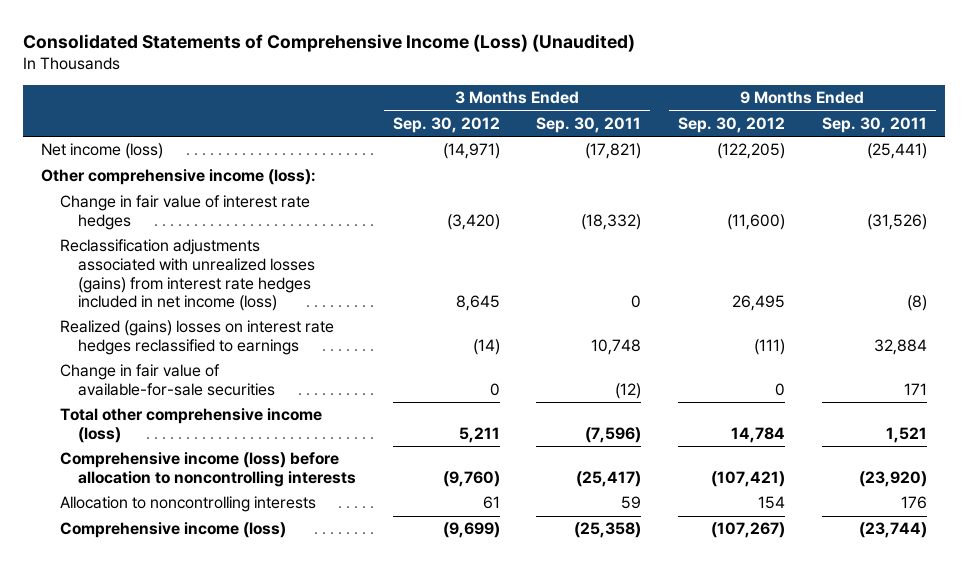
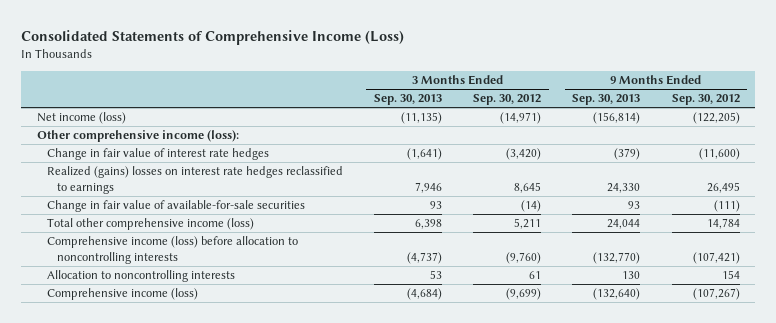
[22,33,635,52] Consolidated Statements of Comprehensive Income (Loss) (Unaudited) -> [21,29,405,45] Consolidated Statements of Comprehensive Income (Loss)
[536,116,642,133] Sep. 30, 2011 -> none
[821,116,927,133] Sep. 30, 2011 -> none
none -> [374,94,443,106] Sep. 30, 2013
none -> [572,94,641,106] Sep. 30, 2013
[59,239,316,312] Reclassification adjustments associated with unrealized losses (gains) from interest rate hedges included in net income (loss) -> none
[472,339,500,356] (14) -> [514,181,542,193] 8,645
[753,339,785,356] (111) -> [706,181,740,193] 26,495
[489,383,500,397] 0 -> [521,200,542,213] (14)
[774,383,785,397] 0 -> [713,200,740,213] (111)

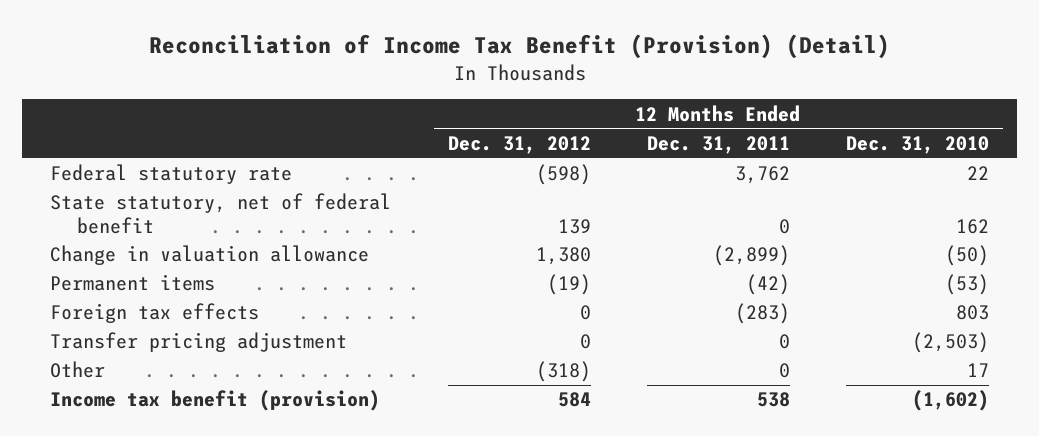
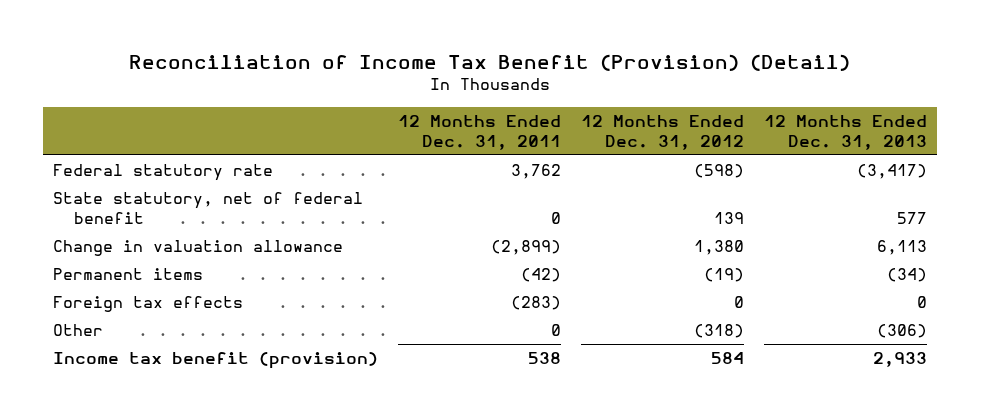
[845,136,989,155] Dec. 31, 2010 -> none
none -> [764,114,928,150] 12 Months Ended Dec. 31, 2013
[50,332,348,353] Transfer pricing adjustment -> none

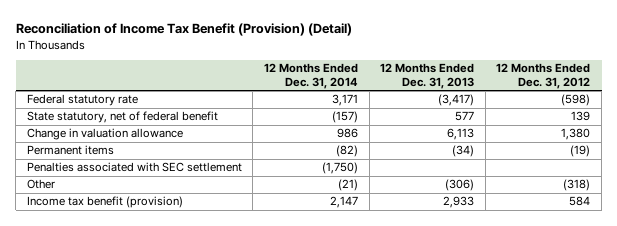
[398,114,562,150] 12 Months Ended Dec. 31, 2011 -> none
none -> [264,63,359,89] 12 Months Ended Dec. 31, 2014
[53,296,244,313] Foreign tax effects -> none
none -> [26,162,242,173] Penalties associated with SEC settlement

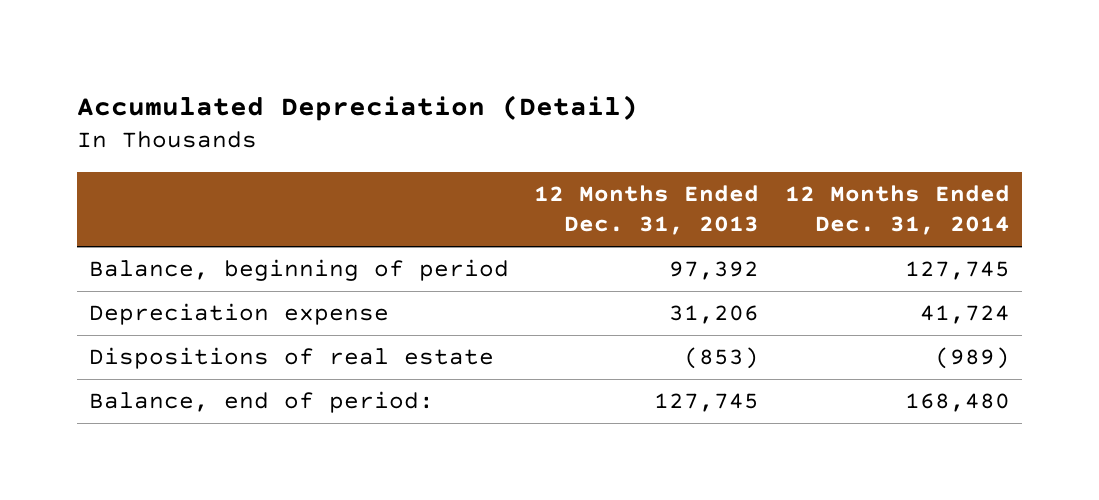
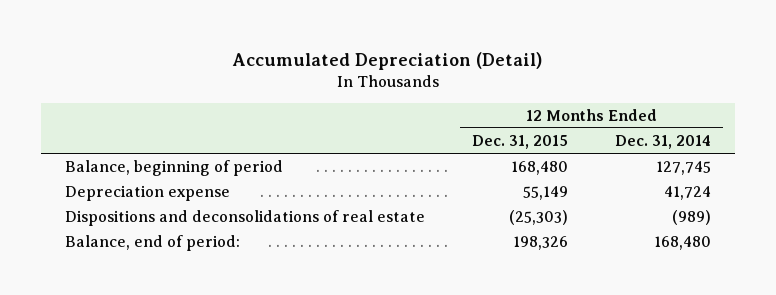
[534,184,760,236] 12 Months Ended Dec. 31, 2013 -> none
none -> [472,134,569,149] Dec. 31, 2015
[89,347,495,370] Dispositions of real estate -> [64,210,425,227] Dispositions and deconsolidations of real estate

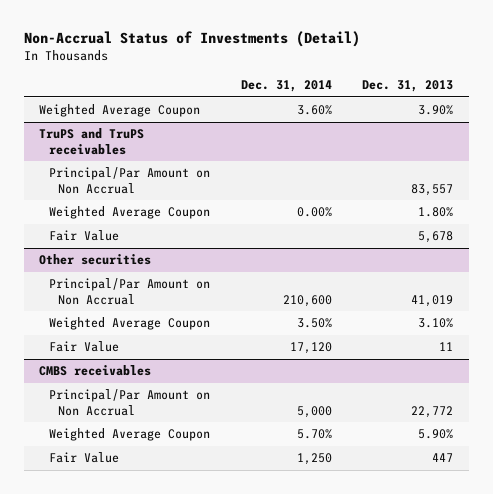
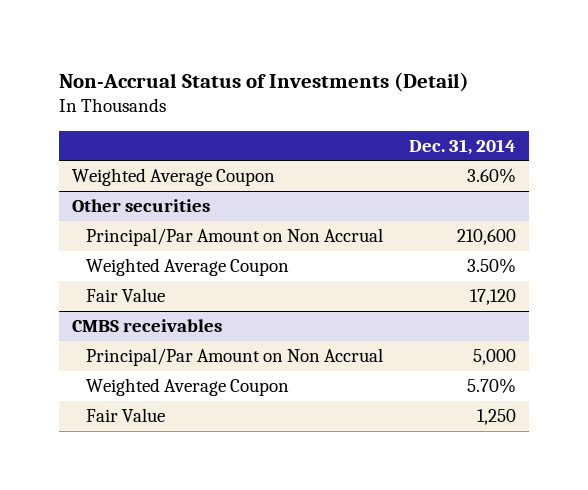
[362,79,454,92] Dec. 31, 2013 -> none
[39,128,145,155] TruPS and TruPS receivables -> none
[48,167,210,194] Principal/Par Amount on Non Accrual -> none
[48,206,210,220] Weighted Average Coupon -> none
[48,230,119,242] Fair Value -> none

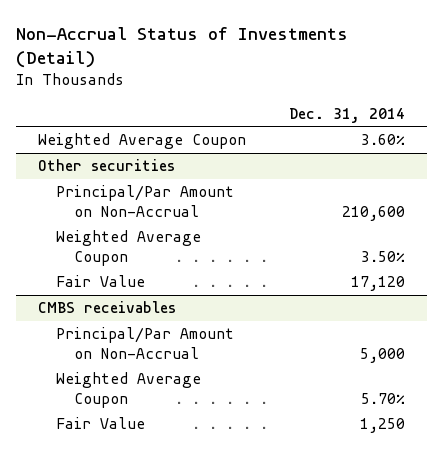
[86,228,384,247] Principal/Par Amount on Non Accrual -> [56,185,235,217] Principal/Par Amount on Non-Accrual
[86,348,384,367] Principal/Par Amount on Non Accrual -> [56,327,235,359] Principal/Par Amount on Non-Accrual

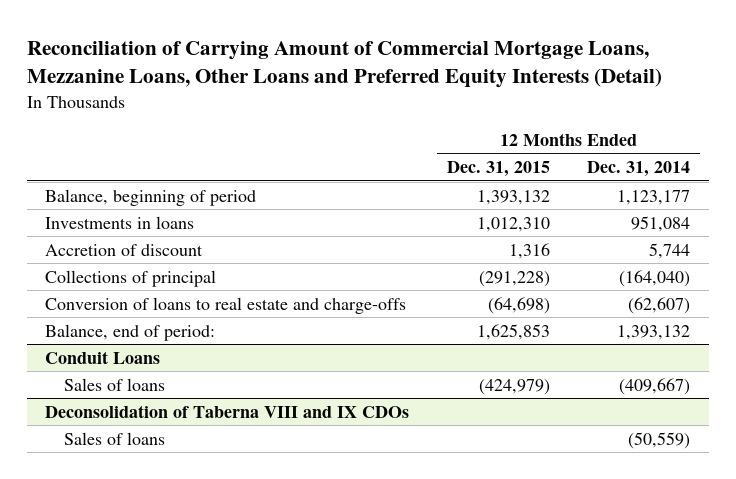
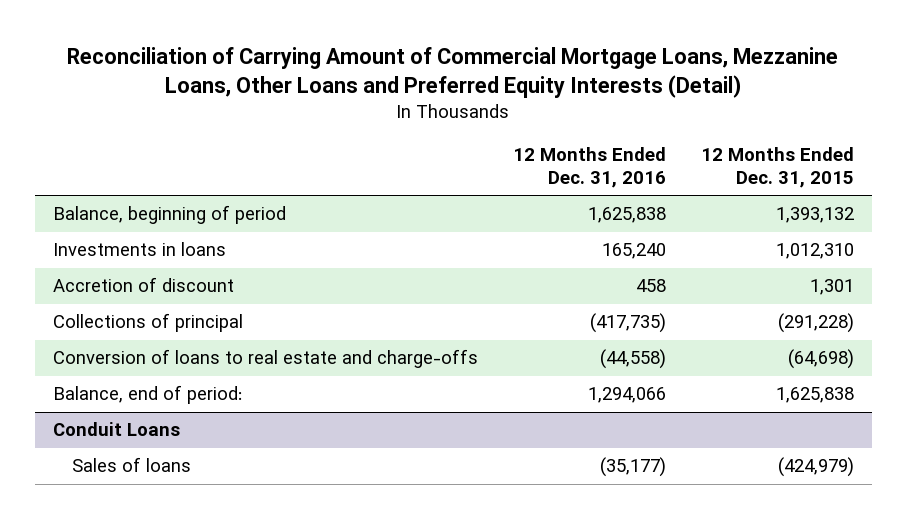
[587,161,691,178] Dec. 31, 2014 -> none
none -> [512,147,666,189] 12 Months Ended Dec. 31, 2016
[508,242,550,259] 1,316 -> [810,279,855,296] 1,301
[476,323,550,340] 1,625,853 -> [776,387,855,404] 1,625,838
[45,404,410,418] Deconsolidation of Taberna VIII and IX CDOs -> none
[64,431,166,445] Sales of loans -> none

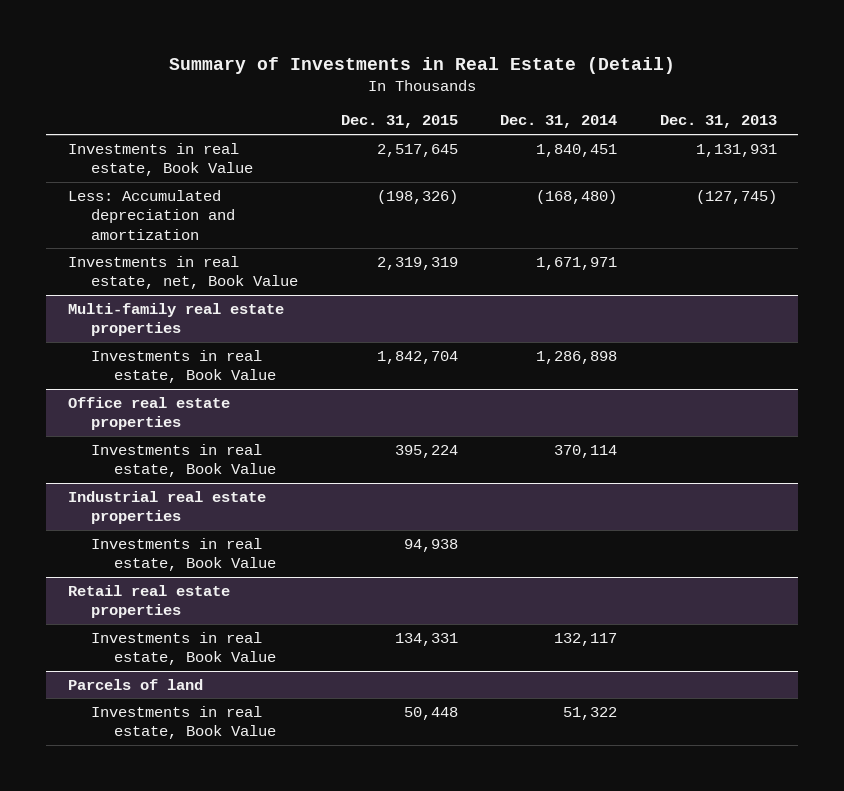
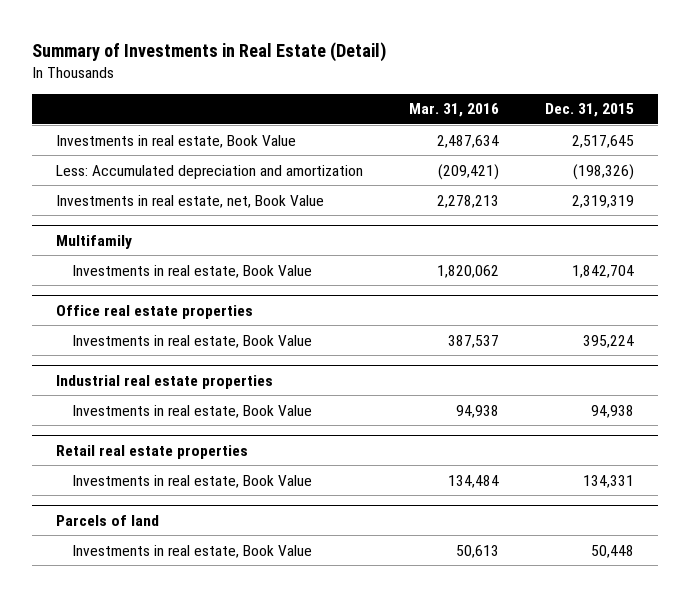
[500,115,618,129] Dec. 31, 2014 -> none
[659,115,777,129] Dec. 31, 2013 -> none
none -> [409,103,500,118] Mar. 31, 2016
[67,302,284,337] Multi-family real estate properties -> [55,234,132,249] Multifamily

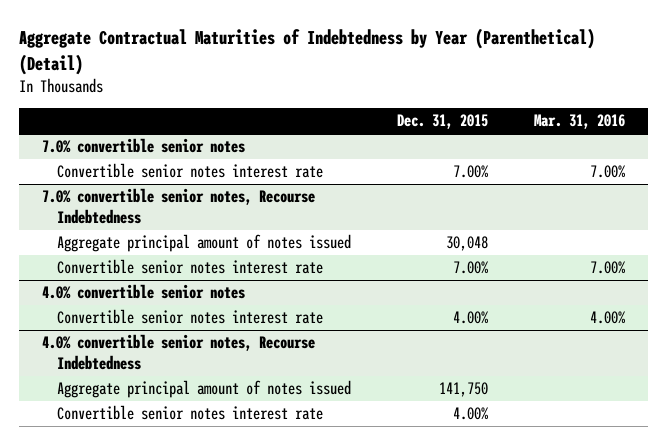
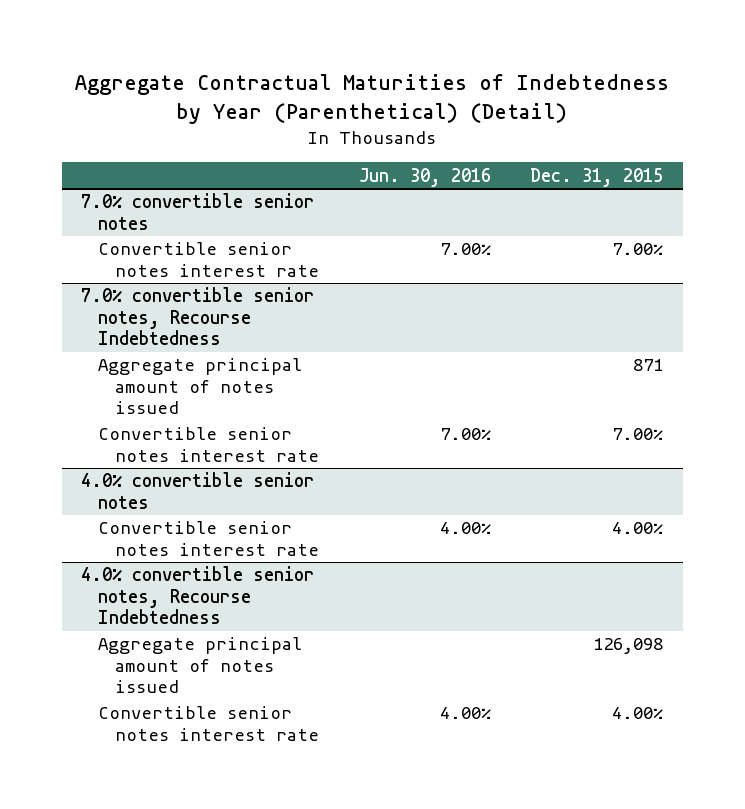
[534,114,626,130] Mar. 31, 2016 -> none
none -> [358,167,491,187] Jun. 30, 2016
[445,236,488,252] 30,048 -> [633,359,664,372] 871
[438,382,488,398] 141,750 -> [593,638,664,655] 126,098

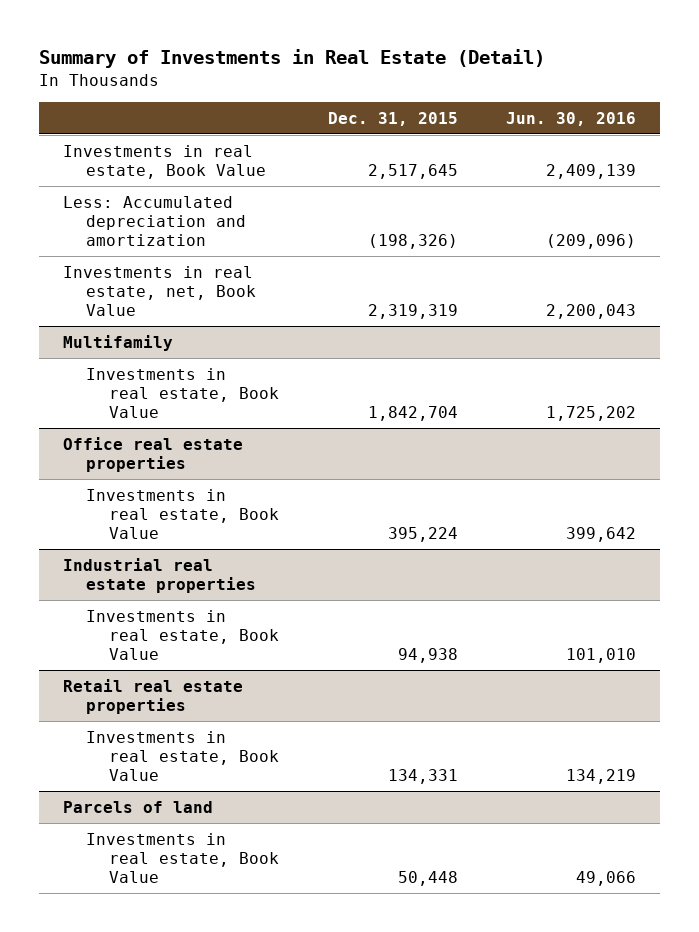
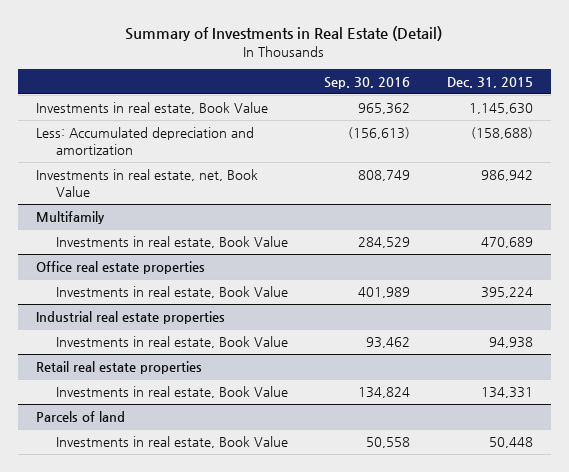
[506,111,637,126] Jun. 30, 2016 -> none
none -> [324,76,411,89] Sep. 30, 2016
[367,164,458,180] 2,517,645 -> [468,103,533,115] 1,145,630
[367,234,458,250] (198,326) -> [470,127,533,140] (158,688)
[367,304,458,320] 2,319,319 -> [480,170,533,182] 986,942
[367,406,458,422] 1,842,704 -> [480,237,533,249] 470,689

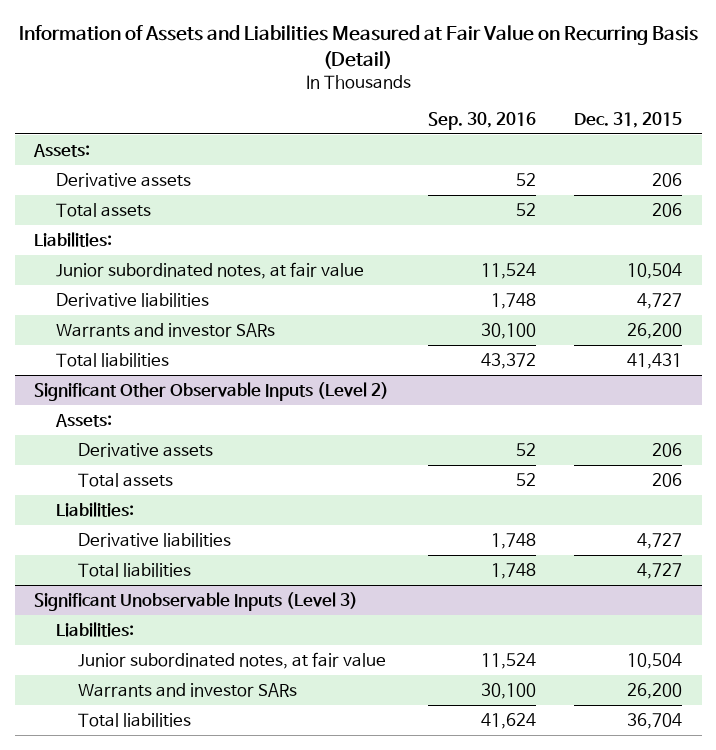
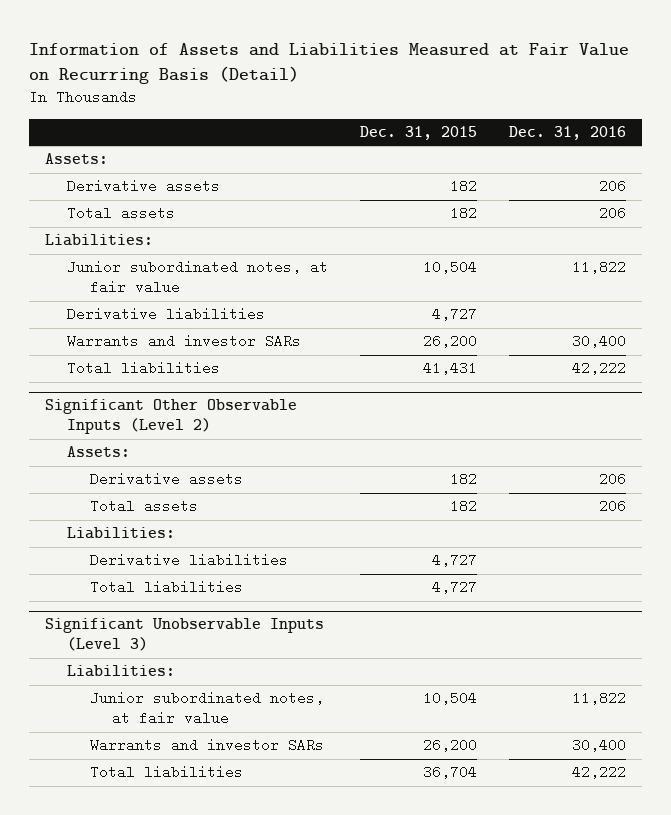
[427,111,536,130] Sep. 30, 2016 -> none
none -> [509,126,627,141] Dec. 31, 2016
[652,172,683,187] 206 -> [450,179,478,194] 182
[652,202,683,217] 206 -> [450,206,478,221] 182
[652,442,683,457] 206 -> [450,472,478,487] 182
[652,472,683,487] 206 -> [450,499,478,514] 182

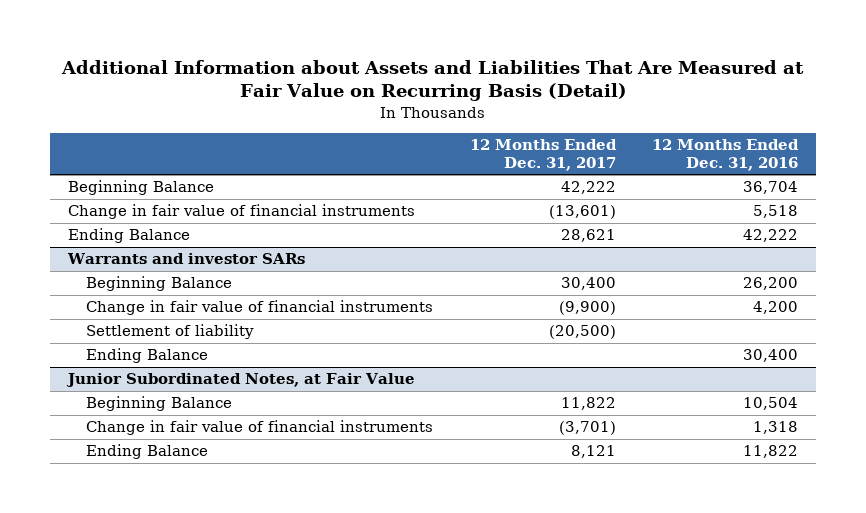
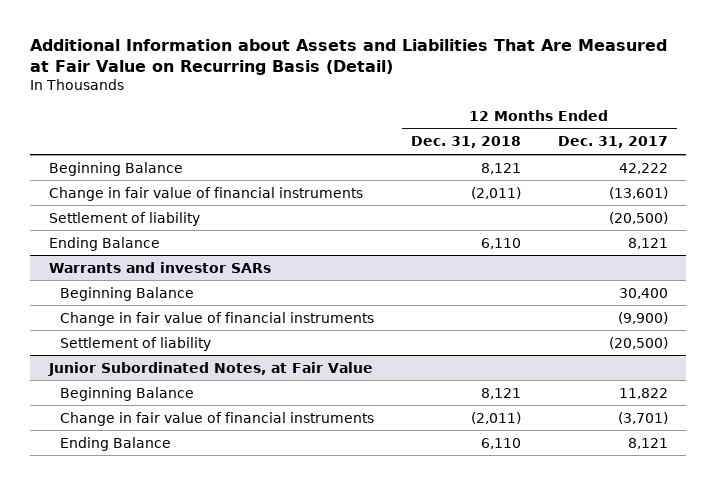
[651,139,799,172] 12 Months Ended Dec. 31, 2016 -> none
none -> [411,136,522,149] Dec. 31, 2018
none -> [48,211,200,226] Settlement of liability
[560,229,616,243] 28,621 -> [627,237,668,249] 8,121
[86,348,209,364] Ending Balance -> none

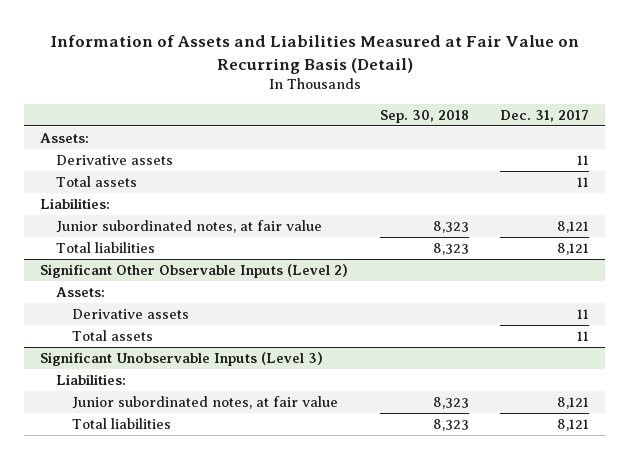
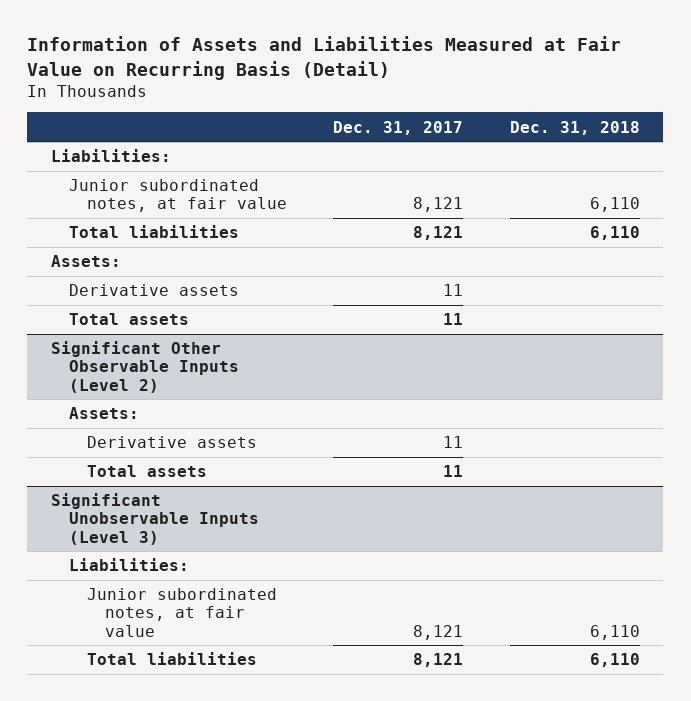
[379,110,469,124] Sep. 30, 2018 -> none
none -> [510,120,641,135] Dec. 31, 2018
[39,132,89,143] Assets: -> [50,255,121,268] Assets:
[55,154,173,165] Derivative assets -> [68,284,239,297] Derivative assets
[55,175,137,187] Total assets -> [68,313,189,326] Total assets

